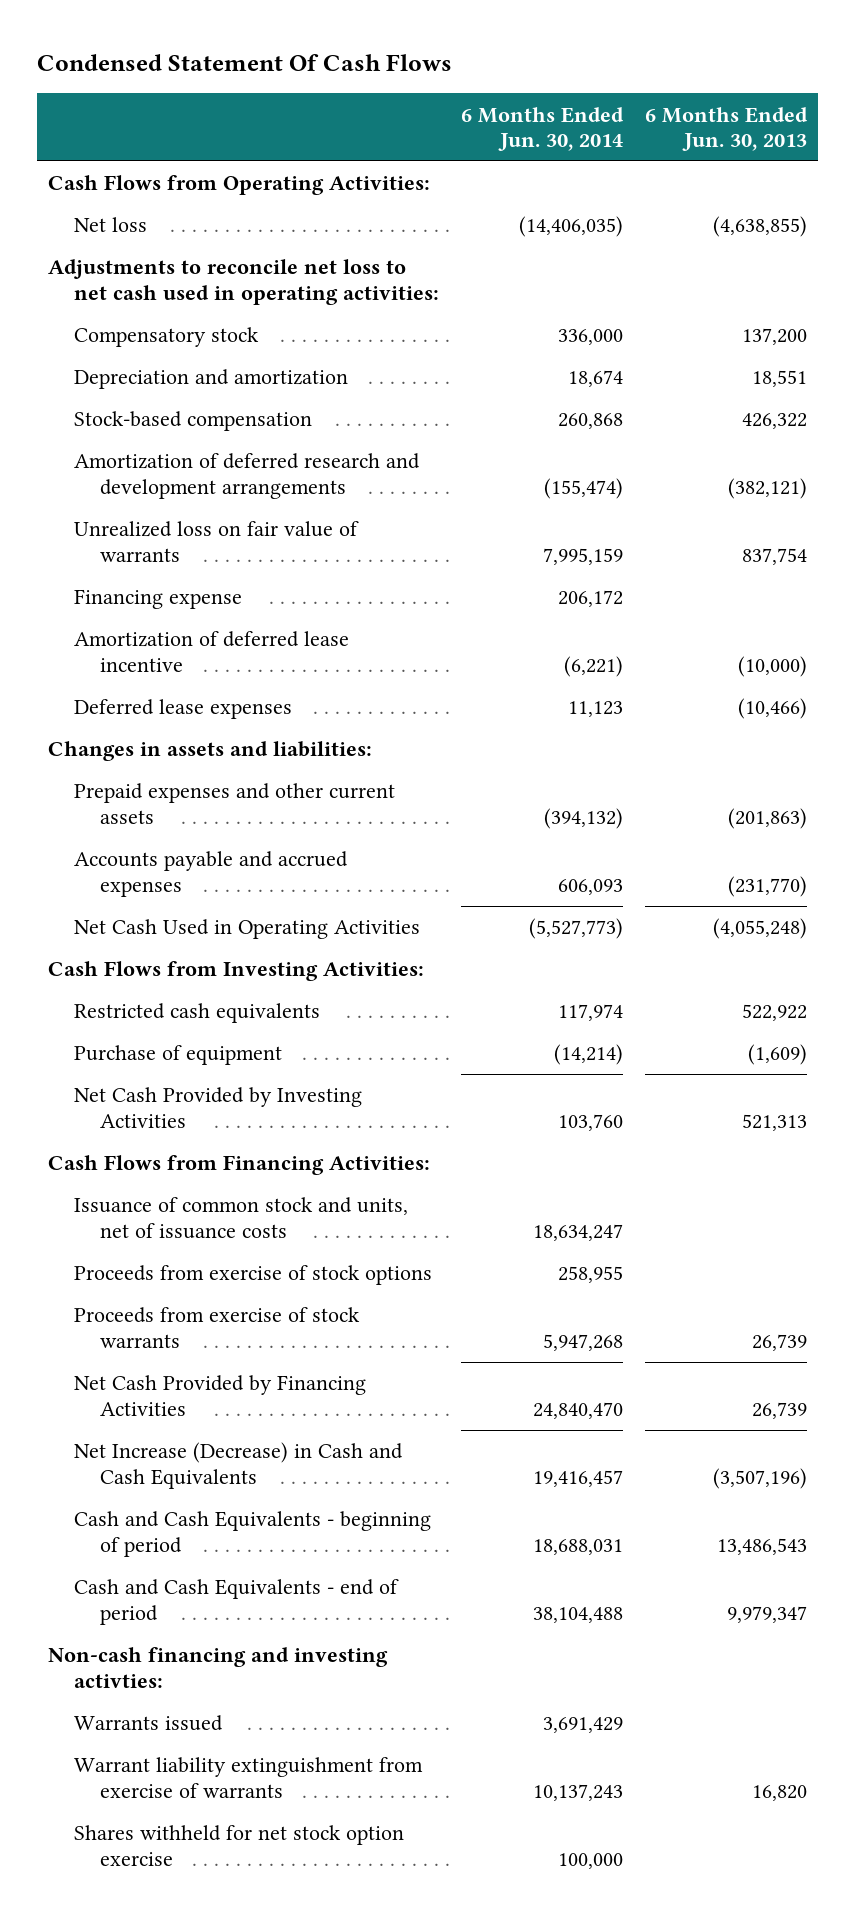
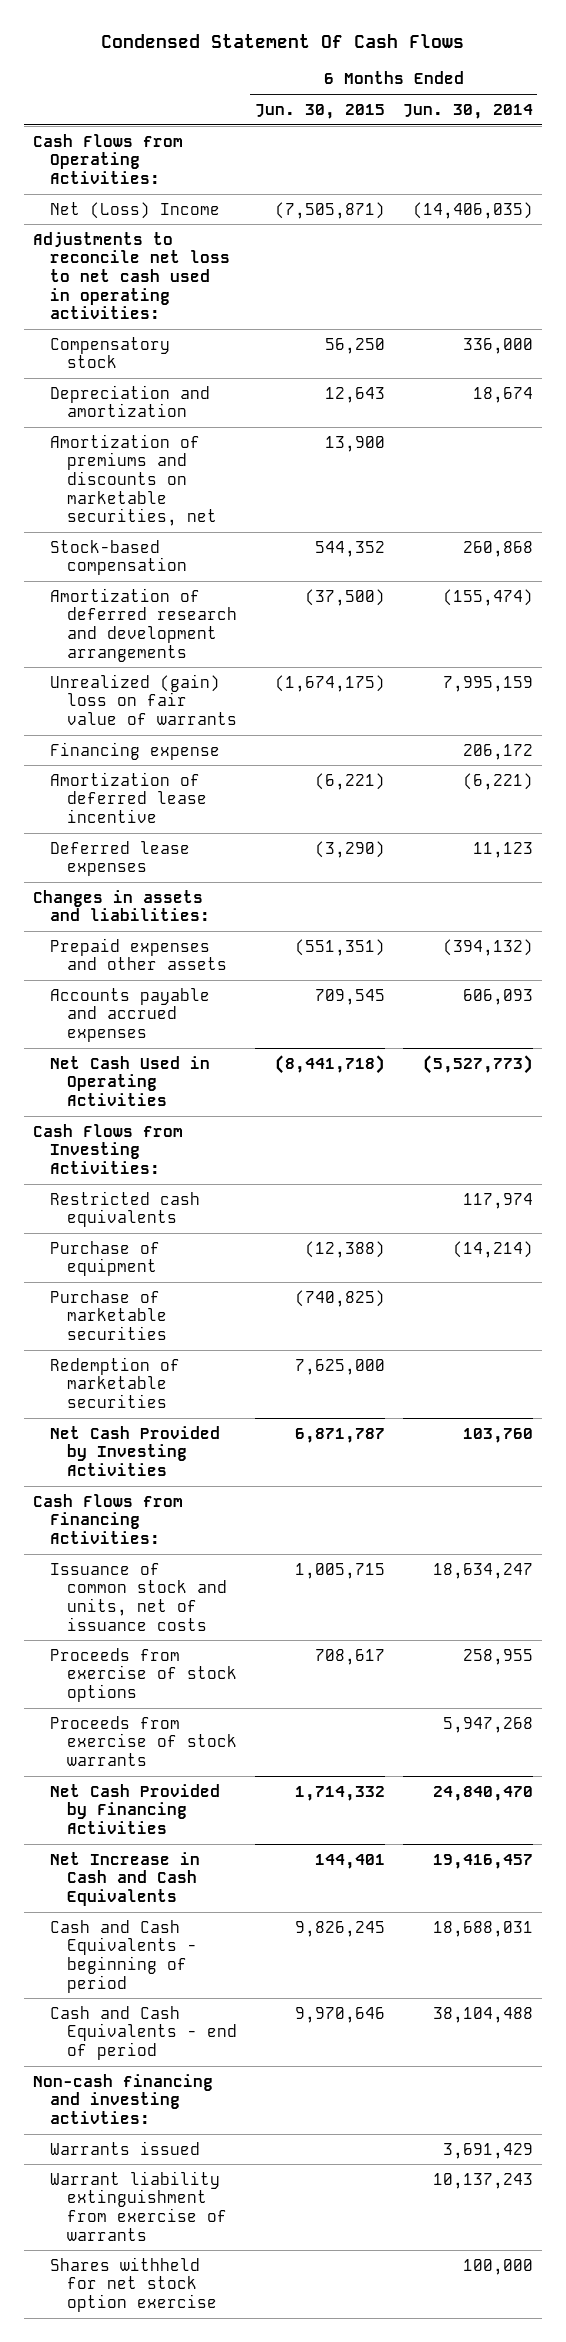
[645,106,809,151] 6 Months Ended Jun. 30, 2013 -> none
none -> [254,103,385,119] Jun. 30, 2015
[74,217,148,233] Net loss -> [49,201,220,219] Net (Loss) Income
none -> [49,433,217,527] Amortization of premiums and discounts on marketable securities, net
[74,521,360,562] Unrealized loss on fair value of warrants -> [49,673,237,725] Unrealized (gain) loss on fair value of warrants
[74,783,396,824] Prepaid expenses and other current assets -> [49,937,227,971] Prepaid expenses and other assets
none -> [49,1289,167,1340] Purchase of marketable securities
none -> [49,1356,180,1408] Redemption of marketable securities
[74,1442,404,1489] Net Increase (Decrease) in Cash and Cash Equivalents -> [49,1851,200,1906] Net Increase in Cash and Cash Equivalents

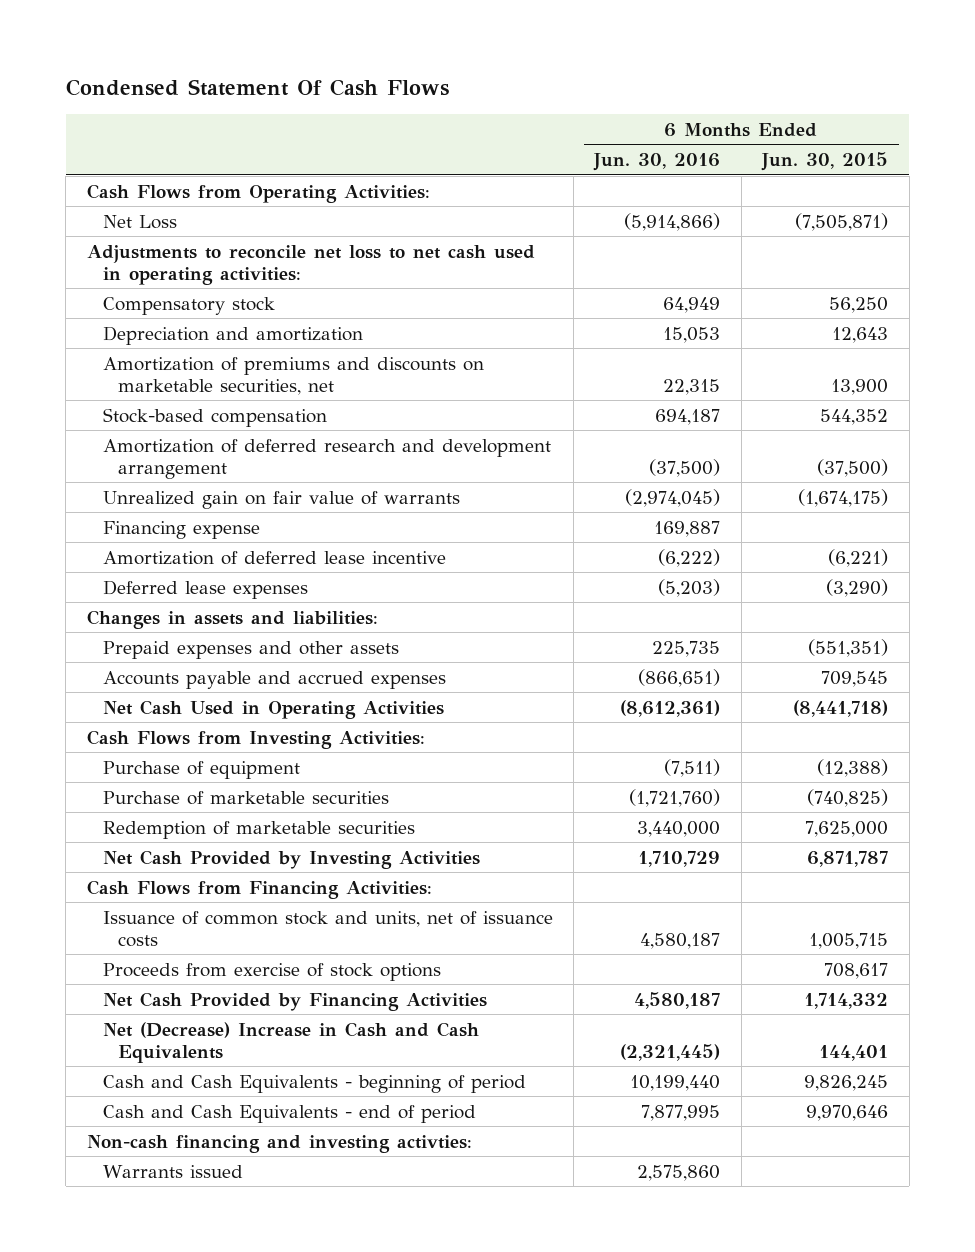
[402,103,533,119] Jun. 30, 2014 -> none
none -> [593,153,721,172] Jun. 30, 2016
[49,201,220,219] Net (Loss) Income -> [102,214,177,229] Net Loss
[49,587,237,662] Amortization of deferred research and development arrangements -> [102,438,551,479] Amortization of deferred research and development arrangement
[49,673,237,725] Unrealized (gain) loss on fair value of warrants -> [102,490,460,509] Unrealized gain on fair value of warrants
[49,1190,200,1228] Restricted cash equivalents -> none
[49,1715,237,1766] Proceeds from exercise of stock warrants -> none
[49,1851,200,1906] Net Increase in Cash and Cash Equivalents -> [102,1021,479,1063] Net (Decrease) Increase in Cash and Cash Equivalents
[49,2170,227,2241] Warrant liability extinguishment from exercise of warrants -> none
[49,2256,217,2312] Shares withheld for net stock option exercise -> none

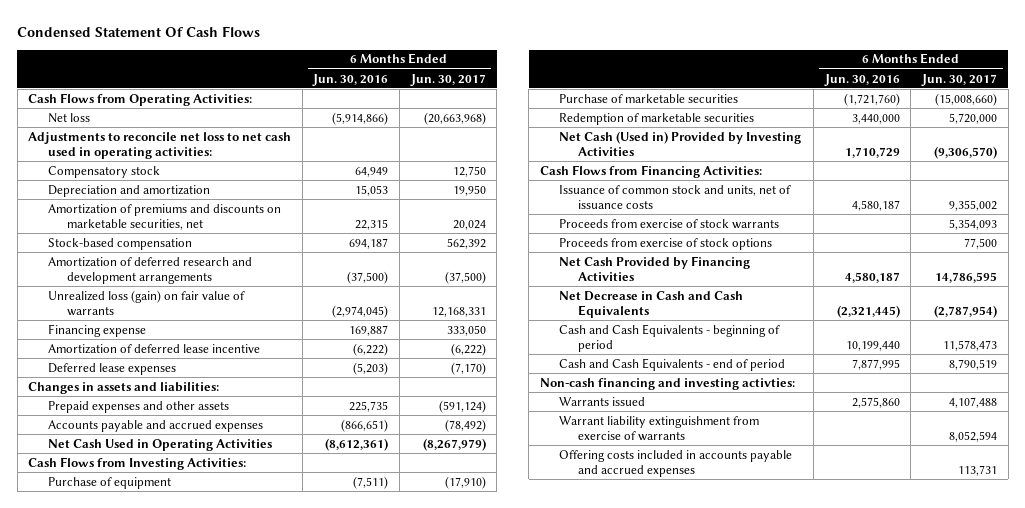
[761,152,889,172] Jun. 30, 2015 -> none
none -> [409,73,486,86] Jun. 30, 2017
[102,214,177,229] Net Loss -> [47,112,90,123] Net loss
[102,438,551,479] Amortization of deferred research and development arrangement -> [47,256,252,284] Amortization of deferred research and development arrangements
[102,490,460,509] Unrealized gain on fair value of warrants -> [47,289,245,316] Unrealized loss (gain) on fair value of warrants
[102,849,480,869] Net Cash Provided by Investing Activities -> [558,130,801,156] Net Cash (Used in) Provided by Investing Activities
none -> [558,218,779,229] Proceeds from exercise of stock warrants
[102,1021,479,1063] Net (Decrease) Increase in Cash and Cash Equivalents -> [558,290,743,318] Net Decrease in Cash and Cash Equivalents
none -> [558,415,759,441] Warrant liability extinguishment from exercise of warrants
none -> [558,449,792,477] Offering costs included in accounts payable and accrued expenses

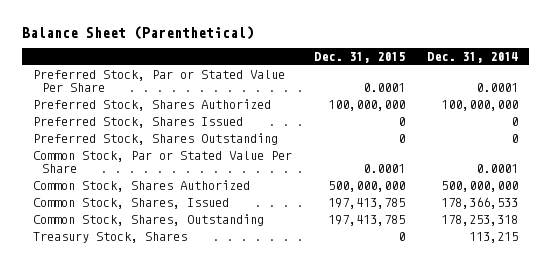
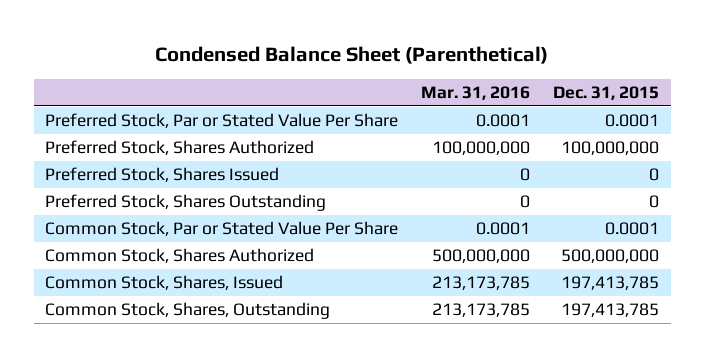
[21,25,254,40] Balance Sheet (Parenthetical) -> [155,46,549,65] Condensed Balance Sheet (Parenthetical)
[426,52,518,64] Dec. 31, 2014 -> none
none -> [421,86,531,101] Mar. 31, 2016
[32,232,187,244] Treasury Stock, Shares -> none

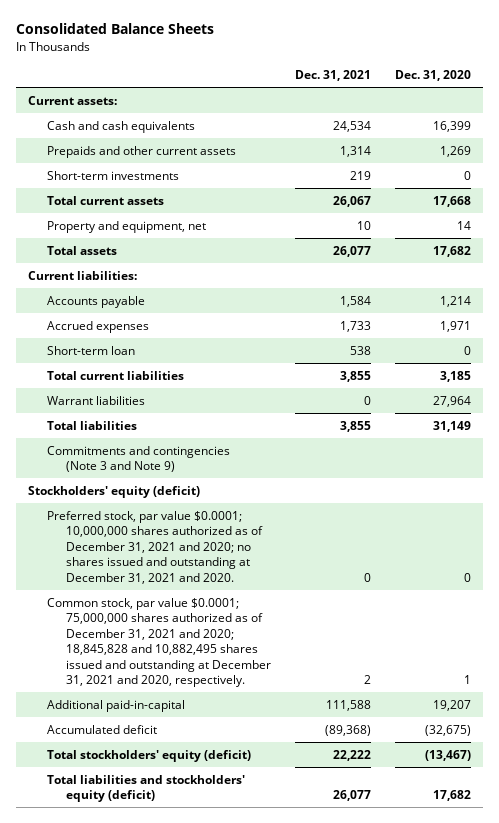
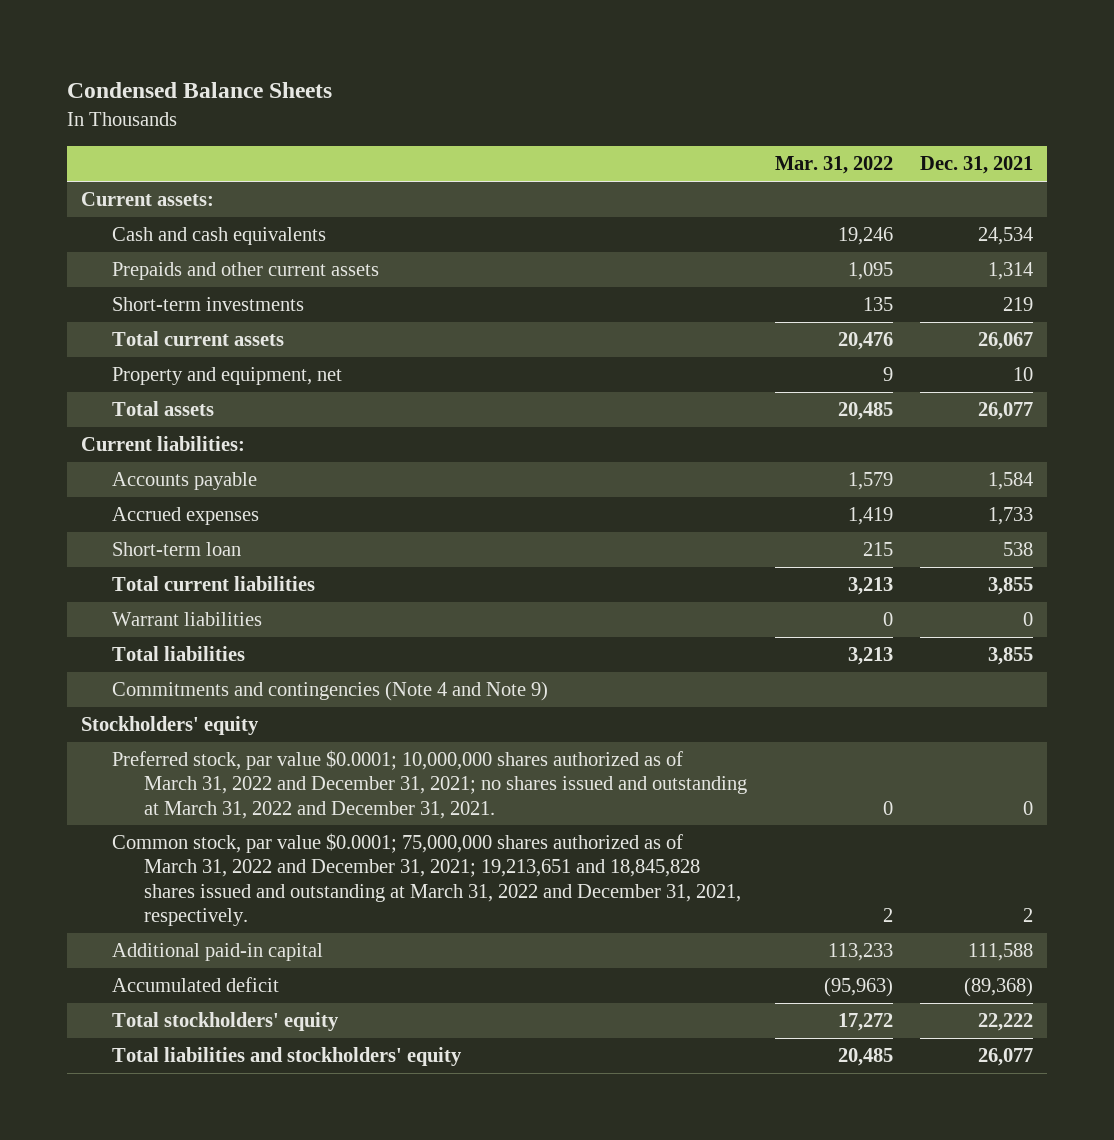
[15,23,214,35] Consolidated Balance Sheets -> [66,82,332,99] Condensed Balance Sheets
[395,70,472,82] Dec. 31, 2020 -> none
none -> [774,156,893,175] Mar. 31, 2022
[46,445,230,473] Commitments and contingencies (Note 3 and Note 9) -> [112,681,549,702] Commitments and contingencies (Note 4 and Note 9)
[27,485,200,498] Stockholders' equity (deficit) -> [80,716,259,736] Stockholders' equity
[46,510,263,584] Preferred stock, par value $0.0001; 10,000,000 shares authorized as of December 31, 2021 and 2020; no shares issued and outstanding at December 31, 2021 and 2020. -> [112,750,748,819] Preferred stock, par value $0.0001; 10,000,000 shares authorized as of March 31, 2022 and December 31, 2021; no shares issued and outstanding at March 31, 2022 and December 31, 2021.
[46,597,271,688] Common stock, par value $0.0001; 75,000,000 shares authorized as of December 31, 2021 and 2020; 18,845,828 and 10,882,495 shares issued and outstanding at December 31, 2021 and 2020, respectively. -> [112,833,742,926] Common stock, par value $0.0001; 75,000,000 shares authorized as of March 31, 2022 and December 31, 2021; 19,213,651 and 18,845,828 shares issued and outstanding at March 31, 2022 and December 31, 2021, respectively.
[46,699,185,712] Additional paid-in-capital -> [112,943,324,962] Additional paid-in capital
[46,749,251,762] Total stockholders' equity (deficit) -> [112,1012,340,1032] Total stockholders' equity
[46,774,245,803] Total liabilities and stockholders' equity (deficit) -> [112,1047,463,1067] Total liabilities and stockholders' equity

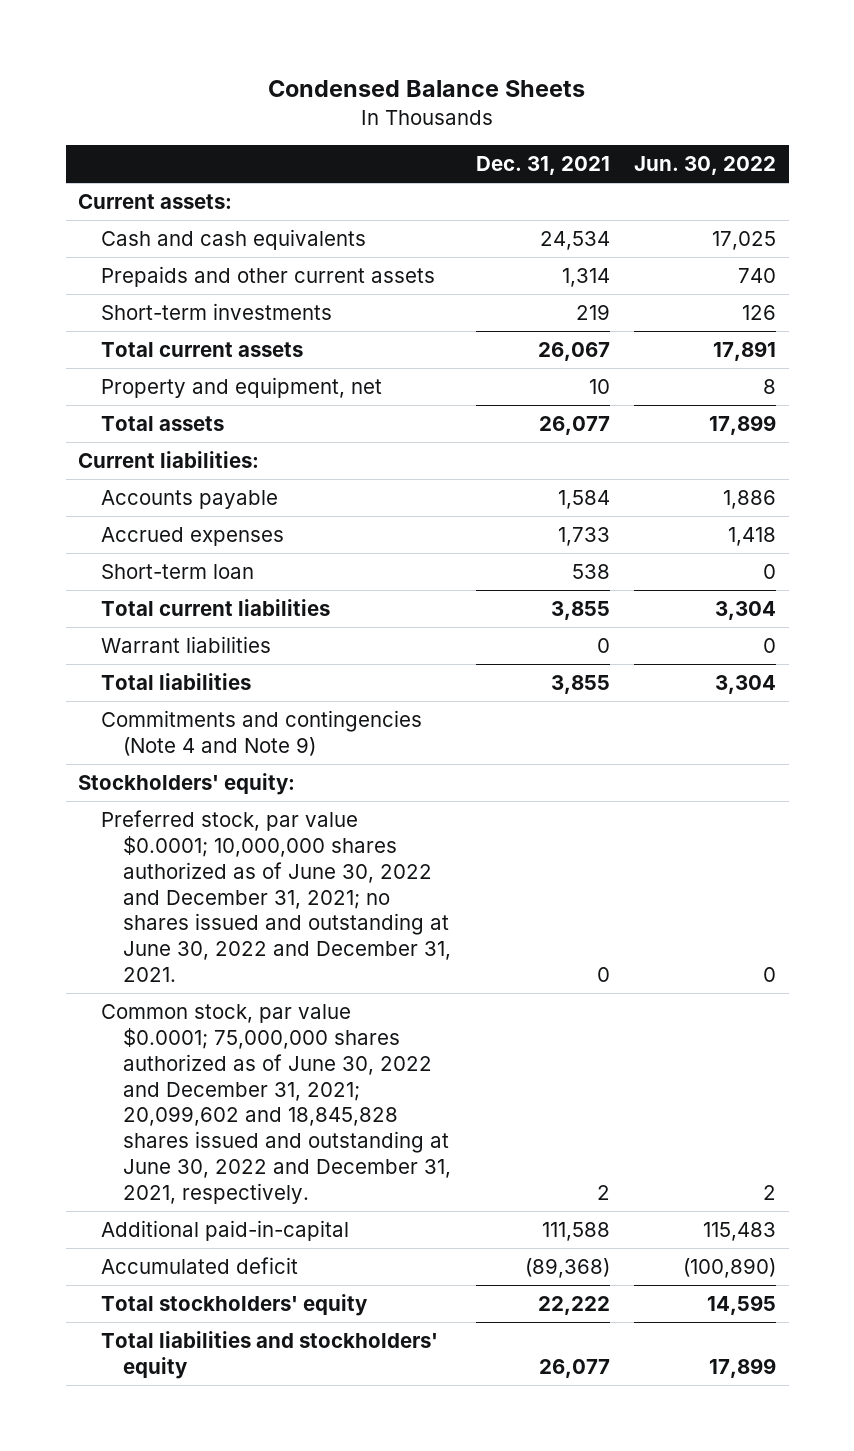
[774,156,893,175] Mar. 31, 2022 -> none
none -> [634,155,777,175] Jun. 30, 2022
[80,716,259,736] Stockholders' equity -> [77,773,295,796] Stockholders' equity:
[112,750,748,819] Preferred stock, par value $0.0001; 10,000,000 shares authorized as of March 31, 2022 and December 31, 2021; no shares issued and outstanding at March 31, 2022 and December 31, 2021. -> [100,810,452,983] Preferred stock, par value $0.0001; 10,000,000 shares authorized as of June 30, 2022 and December 31, 2021; no shares issued and outstanding at June 30, 2022 and December 31, 2021.
[112,833,742,926] Common stock, par value $0.0001; 75,000,000 shares authorized as of March 31, 2022 and December 31, 2021; 19,213,651 and 18,845,828 shares issued and outstanding at March 31, 2022 and December 31, 2021, respectively. -> [100,1004,452,1204] Common stock, par value $0.0001; 75,000,000 shares authorized as of June 30, 2022 and December 31, 2021; 20,099,602 and 18,845,828 shares issued and outstanding at June 30, 2022 and December 31, 2021, respectively.
[112,943,324,962] Additional paid-in capital -> [100,1220,349,1242] Additional paid-in-capital

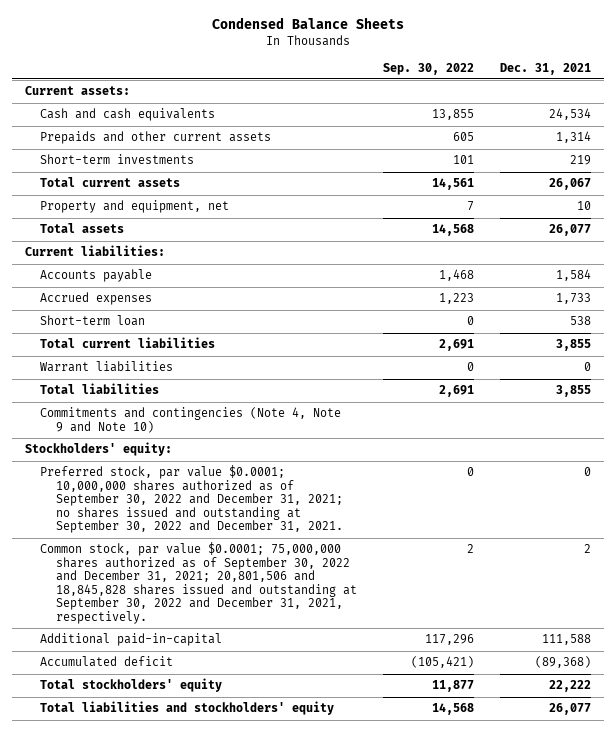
[634,155,777,175] Jun. 30, 2022 -> none
none -> [383,62,475,75] Sep. 30, 2022
[100,710,422,756] Commitments and contingencies (Note 4 and Note 9) -> [40,407,342,433] Commitments and contingencies (Note 4, Note 9 and Note 10)
[100,810,452,983] Preferred stock, par value $0.0001; 10,000,000 shares authorized as of June 30, 2022 and December 31, 2021; no shares issued and outstanding at June 30, 2022 and December 31, 2021. -> [40,465,344,534] Preferred stock, par value $0.0001; 10,000,000 shares authorized as of September 30, 2022 and December 31, 2021; no shares issued and outstanding at September 30, 2022 and December 31, 2021.
[100,1004,452,1204] Common stock, par value $0.0001; 75,000,000 shares authorized as of June 30, 2022 and December 31, 2021; 20,099,602 and 18,845,828 shares issued and outstanding at June 30, 2022 and December 31, 2021, respectively. -> [40,542,358,624] Common stock, par value $0.0001; 75,000,000 shares authorized as of September 30, 2022 and December 31, 2021; 20,801,506 and 18,845,828 shares issued and outstanding at September 30, 2022 and December 31, 2021, respectively.

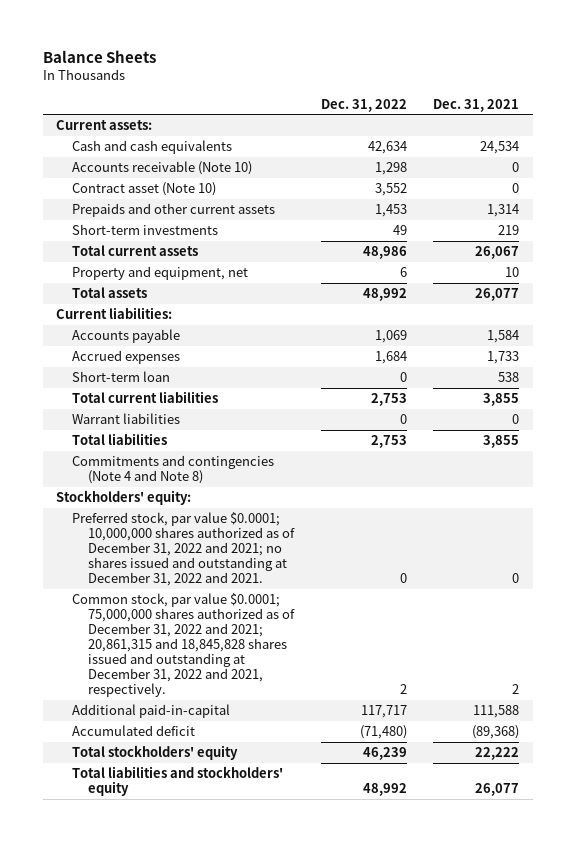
[211,17,404,30] Condensed Balance Sheets -> [42,49,156,63] Balance Sheets
[383,62,475,75] Sep. 30, 2022 -> none
none -> [320,98,407,112] Dec. 31, 2022
none -> [72,161,253,176] Accounts receivable (Note 10)
none -> [72,182,217,197] Contract asset (Note 10)
[40,407,342,433] Commitments and contingencies (Note 4, Note 9 and Note 10) -> [72,455,275,485] Commitments and contingencies (Note 4 and Note 8)
[40,465,344,534] Preferred stock, par value $0.0001; 10,000,000 shares authorized as of September 30, 2022 and December 31, 2021; no shares issued and outstanding at September 30, 2022 and December 31, 2021. -> [72,512,296,587] Preferred stock, par value $0.0001; 10,000,000 shares authorized as of December 31, 2022 and 2021; no shares issued and outstanding at December 31, 2022 and 2021.
[40,542,358,624] Common stock, par value $0.0001; 75,000,000 shares authorized as of September 30, 2022 and December 31, 2021; 20,801,506 and 18,845,828 shares issued and outstanding at September 30, 2022 and December 31, 2021, respectively. -> [72,593,296,698] Common stock, par value $0.0001; 75,000,000 shares authorized as of December 31, 2022 and 2021; 20,861,315 and 18,845,828 shares issued and outstanding at December 31, 2022 and 2021, respectively.

